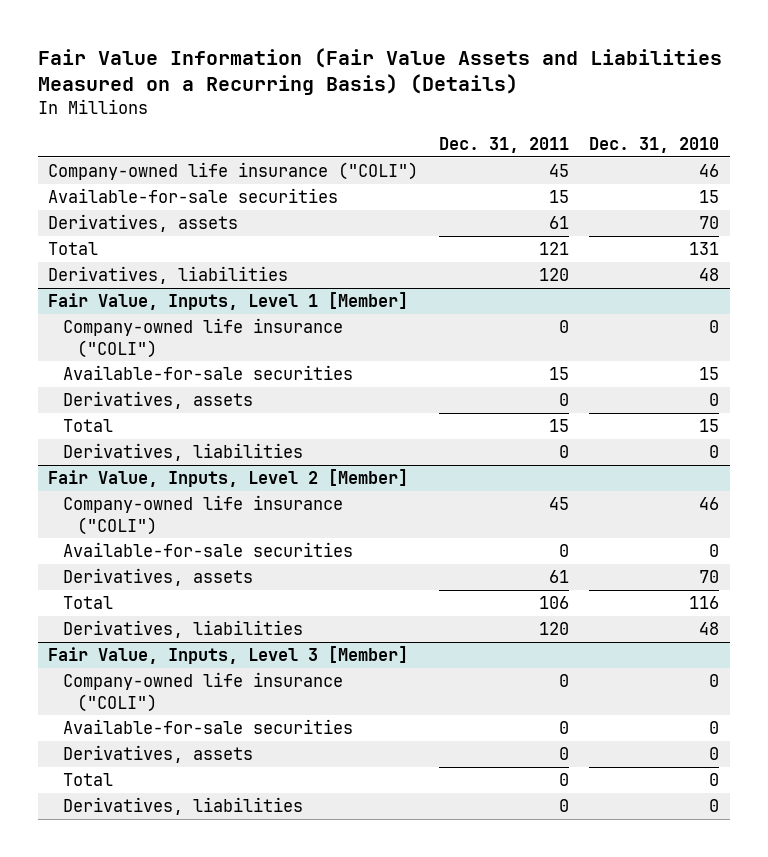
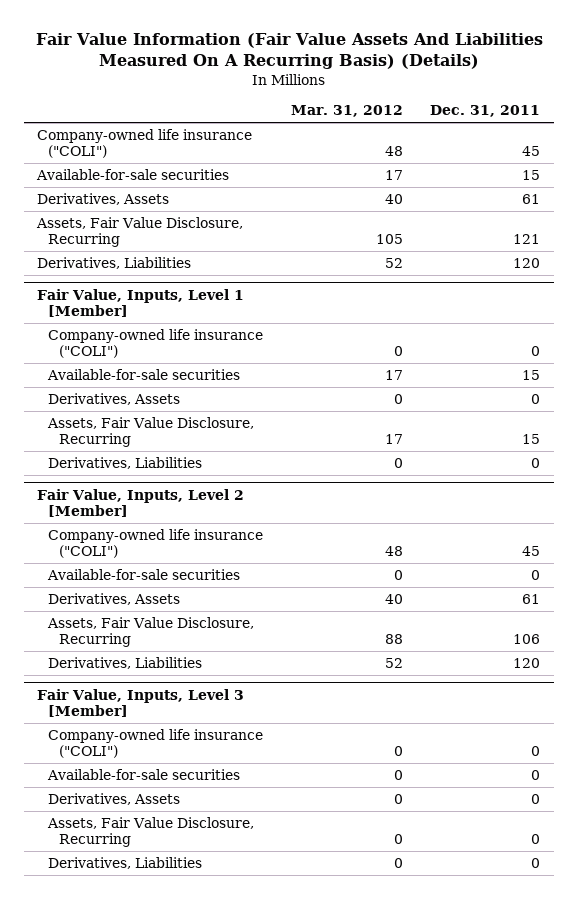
[38,47,723,95] Fair Value Information (Fair Value Assets and Liabilities Measured on a Recurring Basis) (Details) -> [35,32,543,70] Fair Value Information (Fair Value Assets And Liabilities Measured On A Recurring Basis) (Details)
[589,136,720,153] Dec. 31, 2010 -> none
none -> [290,105,403,118] Mar. 31, 2012
[48,214,239,233] Derivatives, assets -> [37,192,170,205] Derivatives, Assets
[48,242,99,256] Total -> [36,216,244,247] Assets, Fair Value Disclosure, Recurring
[48,266,289,285] Derivatives, liabilities -> [37,256,192,269] Derivatives, Liabilities
[62,419,113,433] Total -> none
[62,391,253,410] Derivatives, assets -> [48,392,181,405] Derivatives, Assets
none -> [47,416,255,447] Assets, Fair Value Disclosure, Recurring
[62,443,303,462] Derivatives, liabilities -> [48,456,203,469] Derivatives, Liabilities
[62,596,113,610] Total -> none
[62,568,253,587] Derivatives, assets -> [48,592,181,605] Derivatives, Assets
none -> [47,616,255,647] Assets, Fair Value Disclosure, Recurring
[62,620,303,639] Derivatives, liabilities -> [48,656,203,669] Derivatives, Liabilities
[62,773,113,787] Total -> none
[62,745,253,764] Derivatives, assets -> [48,792,181,805] Derivatives, Assets
none -> [47,816,255,847] Assets, Fair Value Disclosure, Recurring
[62,797,303,816] Derivatives, liabilities -> [48,856,203,869] Derivatives, Liabilities

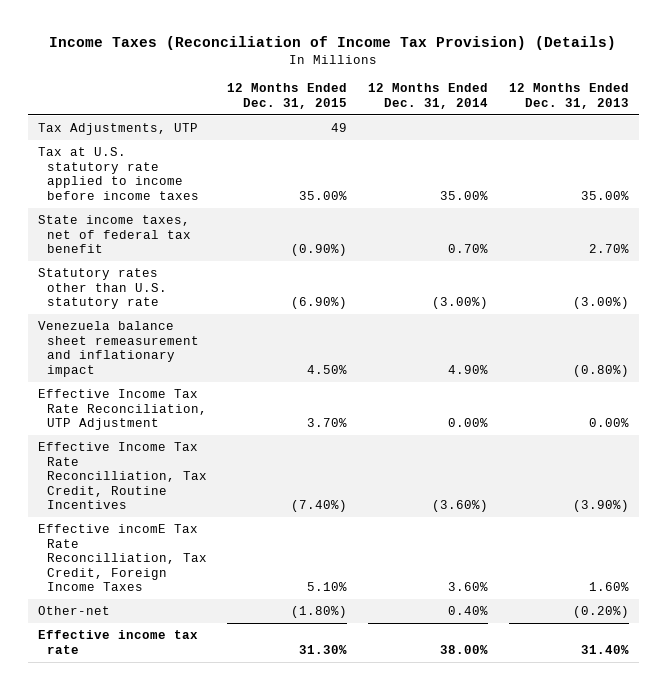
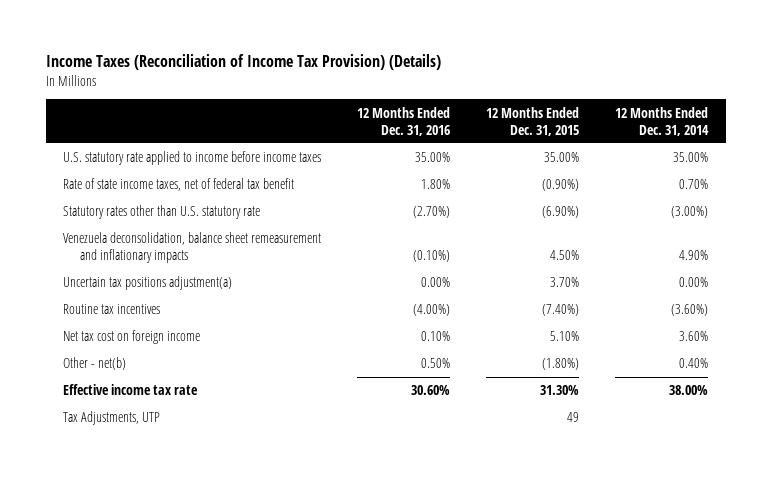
[508,83,629,109] 12 Months Ended Dec. 31, 2013 -> none
none -> [357,106,451,136] 12 Months Ended Dec. 31, 2016
[38,147,199,200] Tax at U.S. statutory rate applied to income before income taxes -> [63,151,322,166] U.S. statutory rate applied to income before income taxes
[38,215,191,254] State income taxes, net of federal tax benefit -> [63,178,295,192] Rate of state income taxes, net of federal tax benefit
[38,321,199,377] Venezuela balance sheet remeasurement and inflationary impact -> [63,232,322,264] Venezuela deconsolidation, balance sheet remeasurement and inflationary impacts
[38,389,207,431] Effective Income Tax Rate Reconciliation, UTP Adjustment -> [63,276,233,291] Uncertain tax positions adjustment(a)
[38,442,207,509] Effective Income Tax Rate Reconcilliation, Tax Credit, Routine Incentives -> [63,304,161,315] Routine tax incentives
[38,524,207,591] Effective incomE Tax Rate Reconcilliation, Tax Credit, Foreign Income Taxes -> [63,330,201,345] Net tax cost on foreign income
[38,606,111,616] Other-net -> [63,357,127,371] Other - net(b)
[38,123,199,136] Tax Adjustments, UTP -> [63,411,161,426] Tax Adjustments, UTP

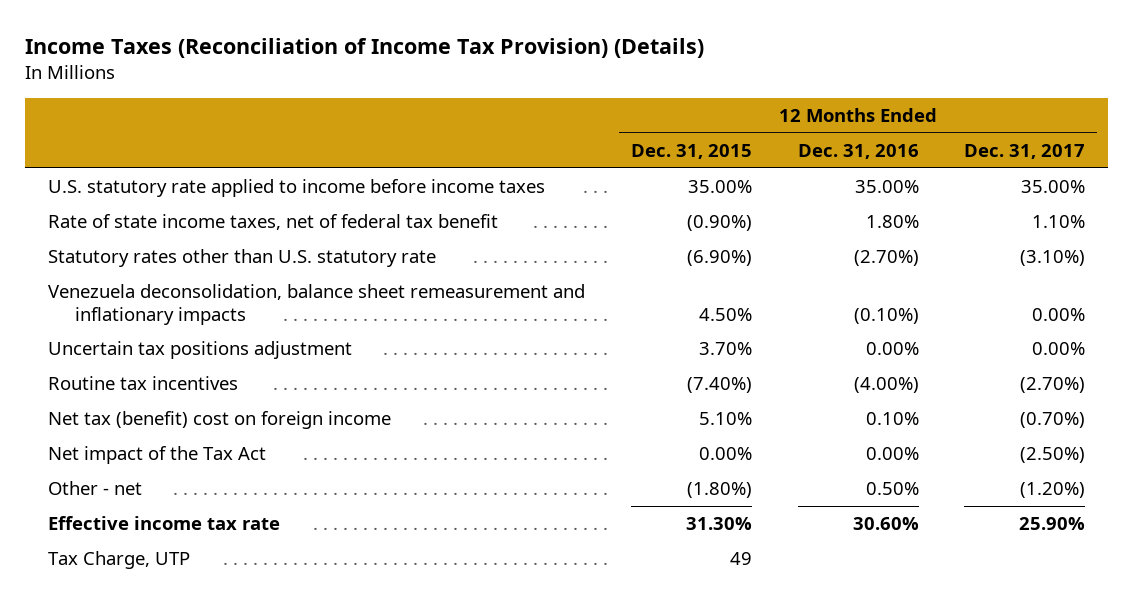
[614,106,709,136] 12 Months Ended Dec. 31, 2014 -> none
none -> [964,144,1086,160] Dec. 31, 2017
[63,276,233,291] Uncertain tax positions adjustment(a) -> [48,341,353,360] Uncertain tax positions adjustment
[63,330,201,345] Net tax cost on foreign income -> [48,411,392,430] Net tax (benefit) cost on foreign income
none -> [48,446,267,465] Net impact of the Tax Act
[63,357,127,371] Other - net(b) -> [48,481,143,496] Other - net
[63,411,161,426] Tax Adjustments, UTP -> [48,551,191,570] Tax Charge, UTP

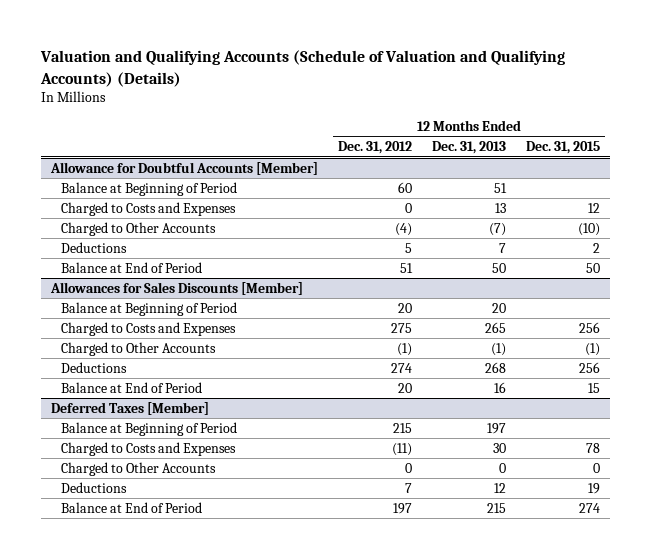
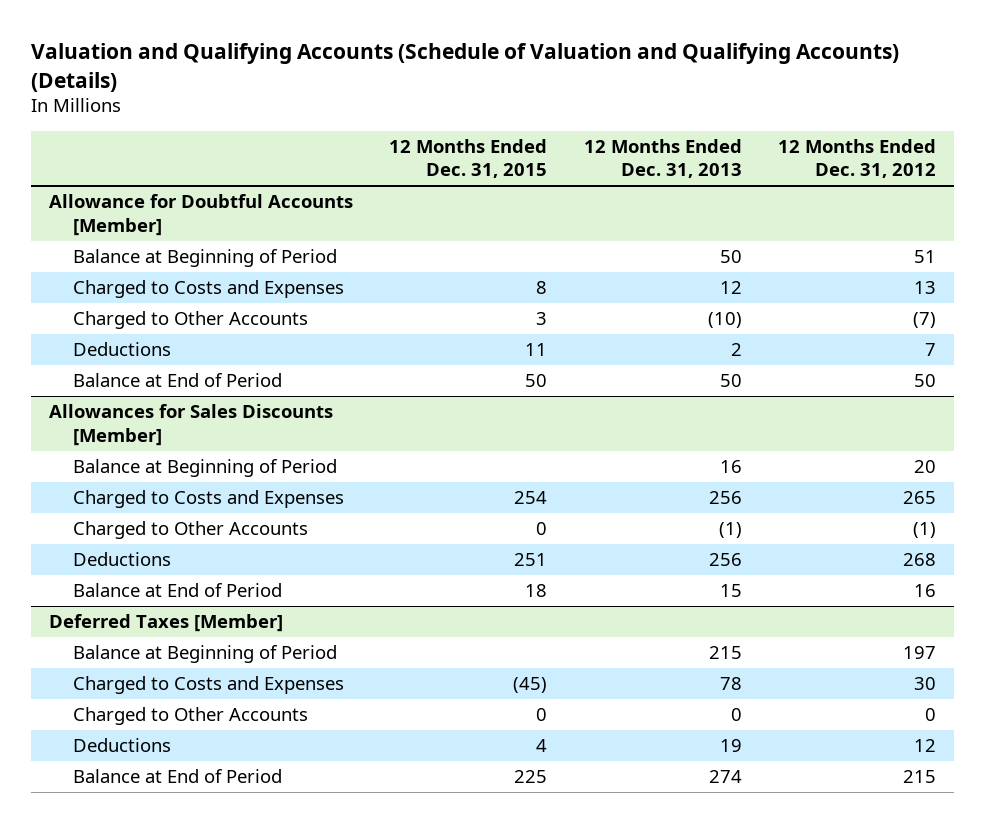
[397,181,412,193] 60 -> [914,250,937,264] 51
[494,182,508,193] 51 -> [719,250,742,264] 50
[404,202,412,213] 0 -> [914,281,937,295] 13
[495,202,507,213] 13 -> [719,281,742,295] 12
[588,202,601,213] 12 -> [536,281,548,295] 8
[394,222,412,236] (4) -> [913,312,937,329] (7)
[489,222,507,236] (7) -> [707,312,742,329] (10)
[578,222,601,236] (10) -> [536,312,548,326] 3
[404,242,412,253] 5 -> [925,343,937,357] 7
[499,242,507,253] 7 -> [730,343,742,357] 2
[593,242,601,253] 2 -> [525,343,548,357] 11
[399,262,413,273] 51 -> [914,374,937,388] 50
[492,302,507,313] 20 -> [719,460,742,474] 16
[390,322,412,333] 275 -> [903,491,937,505] 265
[485,321,507,333] 265 -> [708,491,742,505] 256
[579,321,601,333] 256 -> [514,491,548,505] 254
[585,342,601,356] (1) -> [536,522,548,536] 0
[390,362,412,373] 274 -> [903,553,937,567] 268
[485,361,507,373] 268 -> [708,553,742,567] 256
[579,361,601,373] 256 -> [514,553,548,567] 251
[397,382,412,393] 20 -> [914,584,937,598] 16
[494,381,507,393] 16 -> [719,584,742,598] 15
[588,382,601,393] 15 -> [525,584,548,598] 18
[392,422,412,433] 215 -> [903,646,937,660] 197
[487,422,507,434] 197 -> [708,646,742,660] 215
[391,442,412,456] (11) -> [914,677,937,691] 30
[493,442,507,453] 30 -> [719,677,742,691] 78
[586,442,601,453] 78 -> [513,677,548,694] (45)
[404,482,412,493] 7 -> [914,739,937,753] 12
[494,482,507,493] 12 -> [719,739,742,753] 19
[588,482,601,494] 19 -> [536,739,548,753] 4
[392,502,412,514] 197 -> [903,770,937,784] 215
[487,502,507,513] 215 -> [708,770,742,784] 274
[579,502,601,513] 274 -> [514,770,548,784] 225

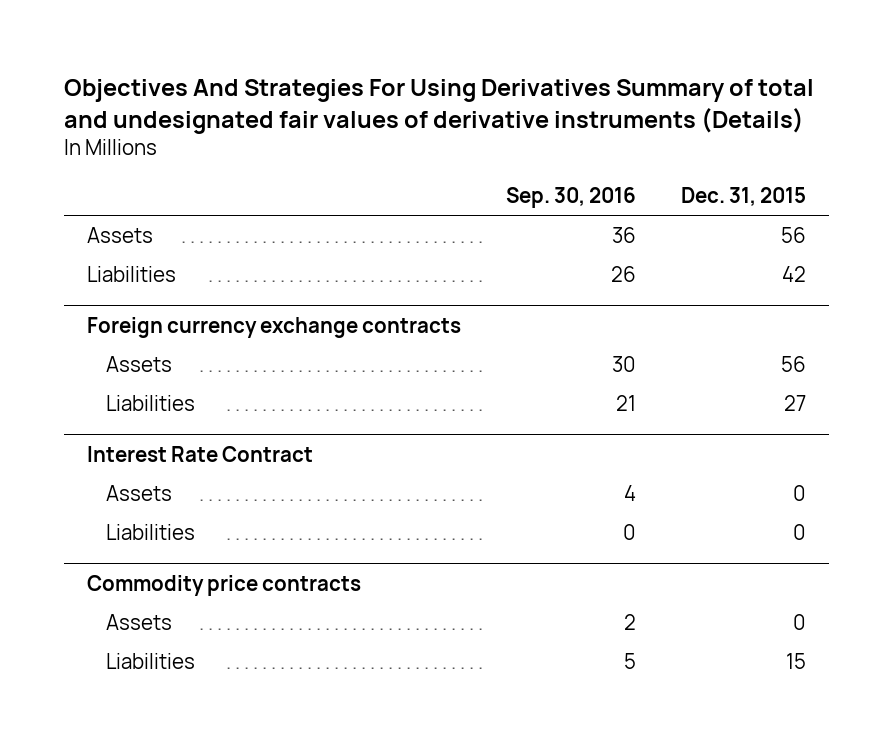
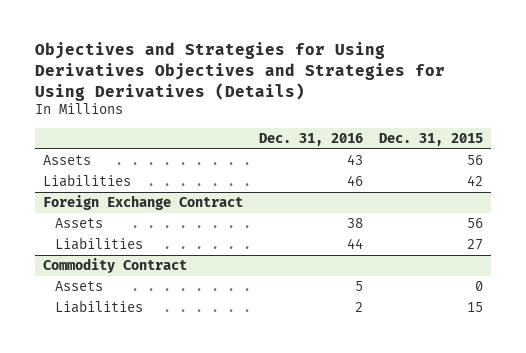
[63,78,814,134] Objectives And Strategies For Using Derivatives Summary of total and undesignated fair values of derivative instruments (Details) -> [34,42,445,101] Objectives and Strategies for Using Derivatives Objectives and Strategies for Using Derivatives (Details)
[506,187,637,209] Sep. 30, 2016 -> none
none -> [258,133,363,147] Dec. 31, 2016
[86,317,461,339] Foreign currency exchange contracts -> [42,195,243,211] Foreign Exchange Contract
[86,446,313,463] Interest Rate Contract -> none
[105,485,172,502] Assets -> none
[105,524,195,541] Liabilities -> none
[86,575,361,597] Commodity price contracts -> [42,258,187,274] Commodity Contract

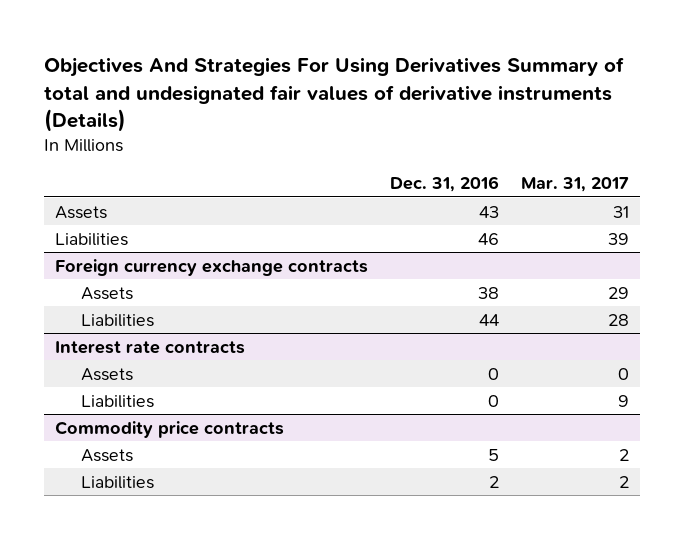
[34,42,445,101] Objectives and Strategies for Using Derivatives Objectives and Strategies for Using Derivatives (Details) -> [44,57,625,133] Objectives And Strategies For Using Derivatives Summary of total and undesignated fair values of derivative instruments (Details)
[378,133,483,147] Dec. 31, 2015 -> none
none -> [521,177,630,193] Mar. 31, 2017
[42,195,243,211] Foreign Exchange Contract -> [55,258,369,276] Foreign currency exchange contracts
none -> [55,340,246,354] Interest rate contracts
none -> [81,367,134,381] Assets
none -> [81,394,155,408] Liabilities
[42,258,187,274] Commodity Contract -> [55,420,285,438] Commodity price contracts

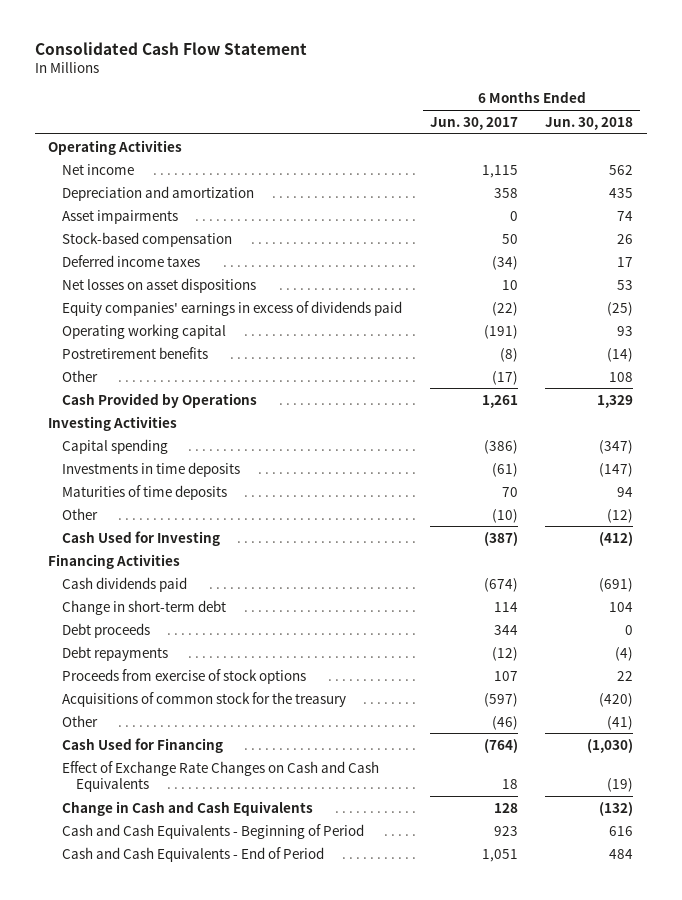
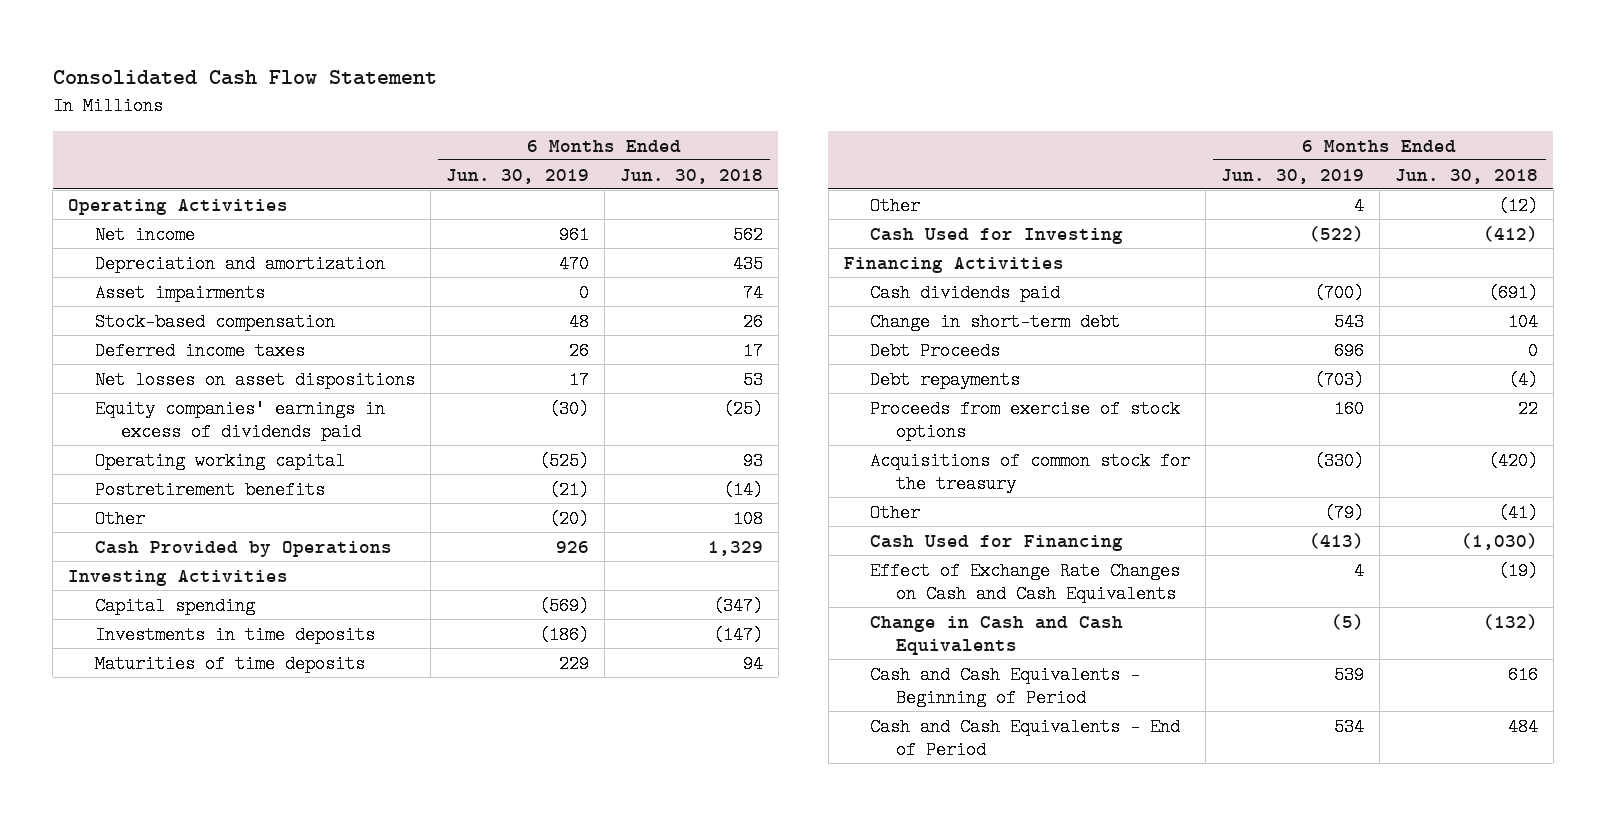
[429,116,518,130] Jun. 30, 2017 -> none
none -> [445,168,589,184] Jun. 30, 2019
[62,622,151,638] Debt proceeds -> [869,341,1000,360] Debt Proceeds

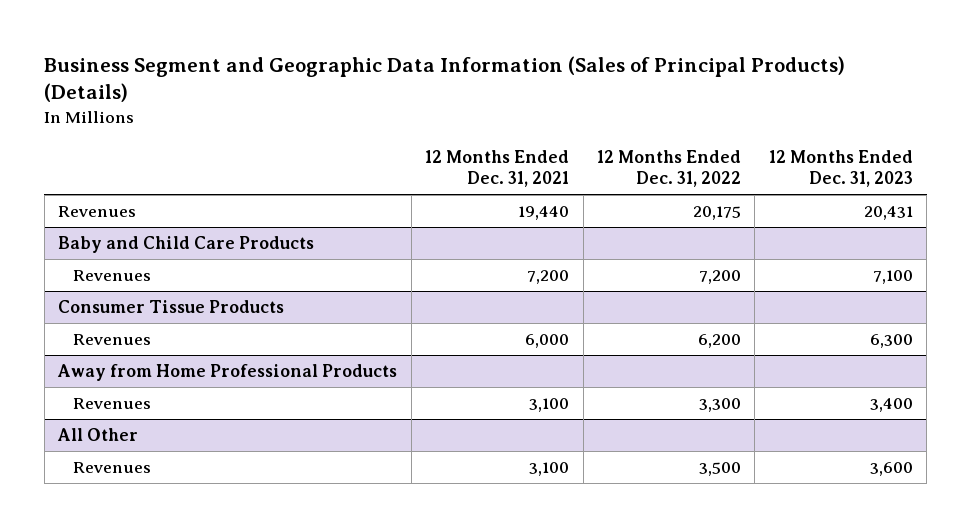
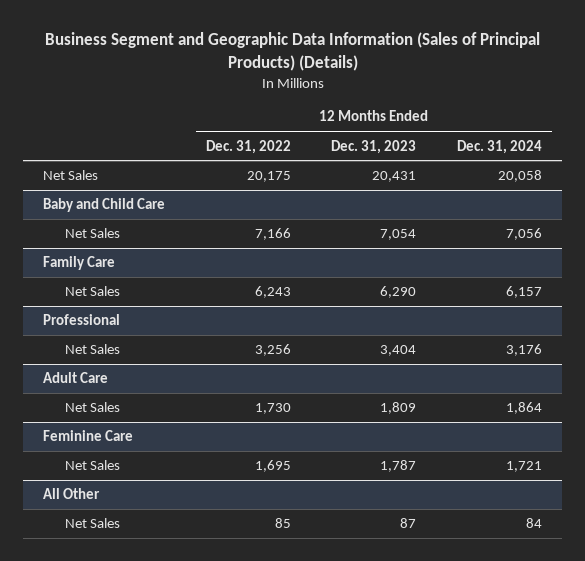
[425,149,570,188] 12 Months Ended Dec. 31, 2021 -> none
none -> [457,139,543,154] Dec. 31, 2024
[73,270,152,282] Revenues -> none
[73,334,152,346] Revenues -> none
[73,398,152,410] Revenues -> none
[58,206,137,218] Revenues -> [43,170,99,181] Net Sales
[58,236,315,254] Baby and Child Care Products -> [43,198,166,213] Baby and Child Care
none -> [64,228,120,239] Net Sales
[58,300,285,314] Consumer Tissue Products -> [43,256,116,271] Family Care
none -> [64,286,120,297] Net Sales
[57,364,398,382] Away from Home Professional Products -> [43,314,121,326] Professional
none -> [64,344,120,355] Net Sales
none -> [43,372,109,384] Adult Care
none -> [64,402,120,413] Net Sales
none -> [43,430,134,442] Feminine Care
none -> [64,460,120,471] Net Sales
[73,462,152,474] Revenues -> none
none -> [64,518,120,529] Net Sales

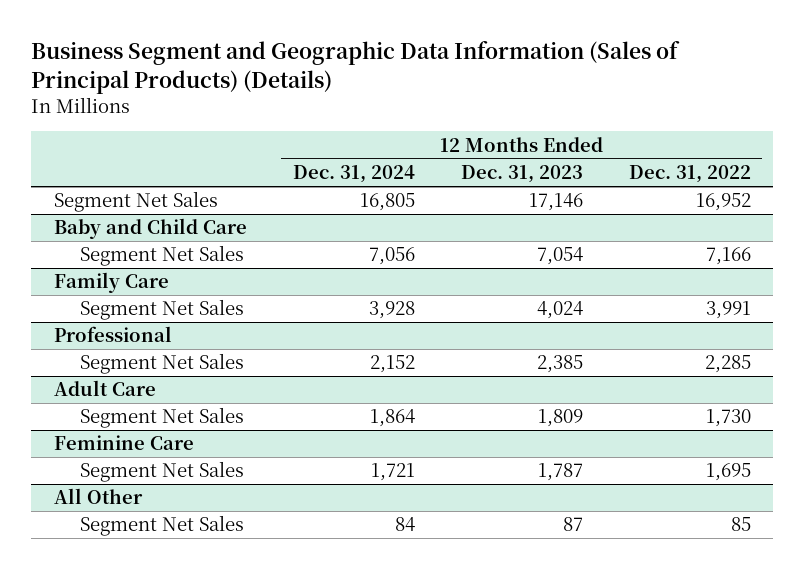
[43,170,99,181] Net Sales -> [53,191,218,213] Segment Net Sales
[246,171,291,183] 20,175 -> [695,193,751,212] 16,952
[372,171,417,183] 20,431 -> [528,193,583,212] 17,146
[498,170,543,183] 20,058 -> [359,193,415,212] 16,805
[64,228,120,239] Net Sales -> [80,245,245,267] Segment Net Sales
[64,286,120,297] Net Sales -> [80,299,245,321] Segment Net Sales
[254,286,291,299] 6,243 -> [705,301,751,320] 3,991
[380,286,417,299] 6,290 -> [536,301,583,320] 4,024
[506,286,543,299] 6,157 -> [368,301,415,320] 3,928
[64,344,120,355] Net Sales -> [80,353,245,375] Segment Net Sales
[254,344,291,357] 3,256 -> [704,355,751,374] 2,285
[380,345,417,357] 3,404 -> [536,355,583,374] 2,385
[506,344,543,357] 3,176 -> [369,355,415,374] 2,152
[64,402,120,413] Net Sales -> [80,407,245,429] Segment Net Sales
[64,460,120,471] Net Sales -> [80,461,245,483] Segment Net Sales
[64,518,120,529] Net Sales -> [80,515,245,537] Segment Net Sales

